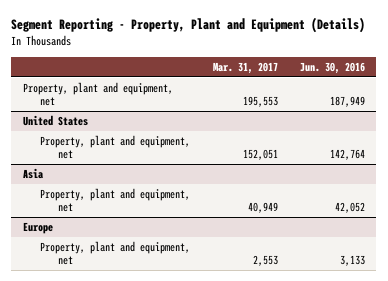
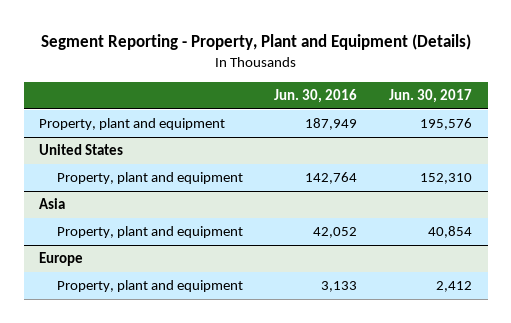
[212,61,278,74] Mar. 31, 2017 -> none
none -> [388,89,472,104] Jun. 30, 2017
[22,82,173,107] Property, plant and equipment, net -> [39,118,226,131] Property, plant and equipment
[40,135,191,160] Property, plant and equipment, net -> [56,172,243,185] Property, plant and equipment
[40,188,191,213] Property, plant and equipment, net -> [56,226,243,239] Property, plant and equipment
[40,241,191,266] Property, plant and equipment, net -> [56,280,243,293] Property, plant and equipment

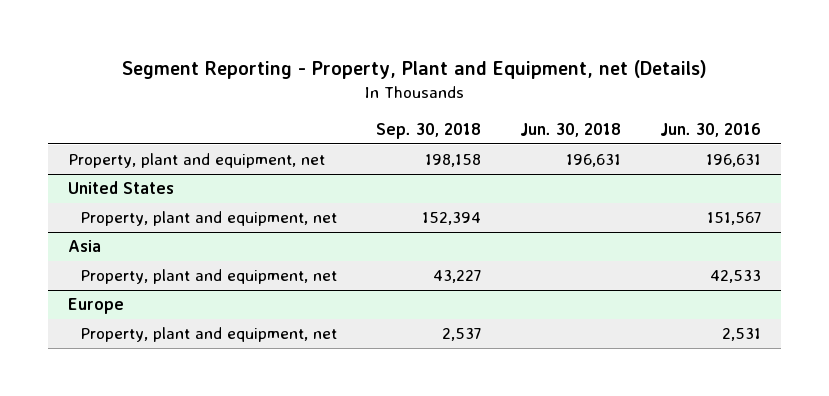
[40,33,471,50] Segment Reporting - Property, Plant and Equipment (Details) -> [121,59,707,79] Segment Reporting - Property, Plant and Equipment, net (Details)
[388,89,472,104] Jun. 30, 2017 -> none
none -> [376,122,482,139] Sep. 30, 2018
none -> [520,122,622,137] Jun. 30, 2018
[39,118,226,131] Property, plant and equipment -> [67,153,325,169] Property, plant and equipment, net
[305,118,358,131] 187,949 -> [706,154,762,168] 196,631
[56,172,243,185] Property, plant and equipment -> [80,211,338,227] Property, plant and equipment, net
[305,172,358,185] 142,764 -> [707,212,762,226] 151,567
[56,226,243,239] Property, plant and equipment -> [80,269,338,285] Property, plant and equipment, net
[313,227,358,239] 42,052 -> [710,270,762,284] 42,533
[56,280,243,293] Property, plant and equipment -> [80,327,338,343] Property, plant and equipment, net
[321,281,358,293] 3,133 -> [722,328,762,342] 2,531

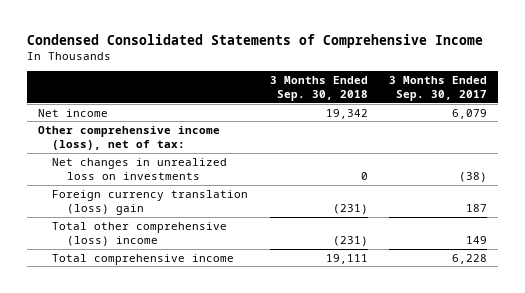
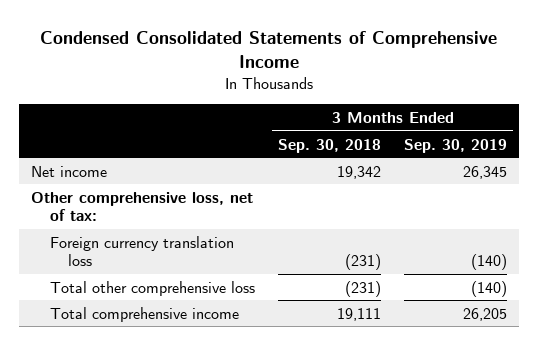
[389,75,488,102] 3 Months Ended Sep. 30, 2017 -> none
none -> [404,138,508,153] Sep. 30, 2019
[52,157,228,181] Net changes in unrealized loss on investments -> none
[38,125,221,151] Other comprehensive income (loss), net of tax: -> [31,191,254,222] Other comprehensive loss, net of tax:
[52,189,249,216] Foreign currency translation (loss) gain -> [49,235,234,267] Foreign currency translation loss
[52,221,228,247] Total other comprehensive (loss) income -> [49,280,255,296] Total other comprehensive loss

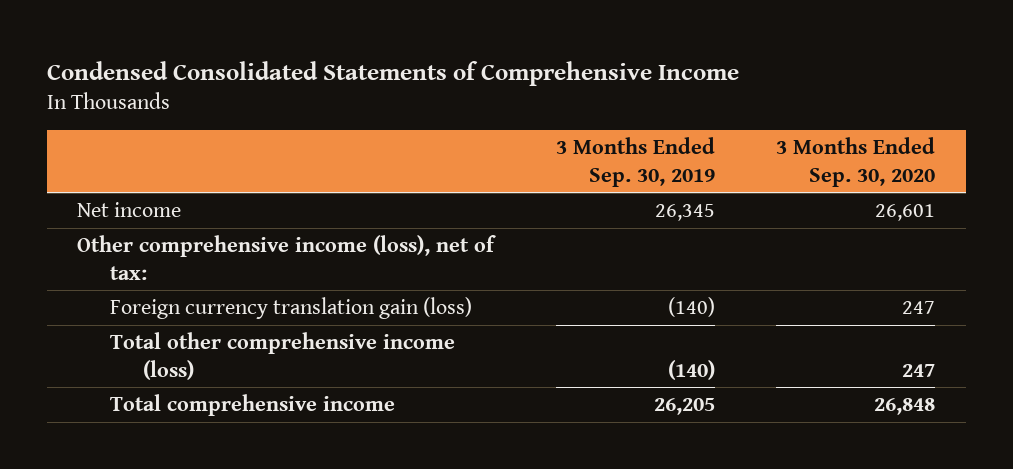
[278,138,382,153] Sep. 30, 2018 -> none
none -> [776,137,936,187] 3 Months Ended Sep. 30, 2020
[31,191,254,222] Other comprehensive loss, net of tax: -> [77,234,497,280] Other comprehensive income (loss), net of tax:
[49,235,234,267] Foreign currency translation loss -> [110,296,473,319] Foreign currency translation gain (loss)
[49,280,255,296] Total other comprehensive loss -> [110,331,456,380] Total other comprehensive income (loss)

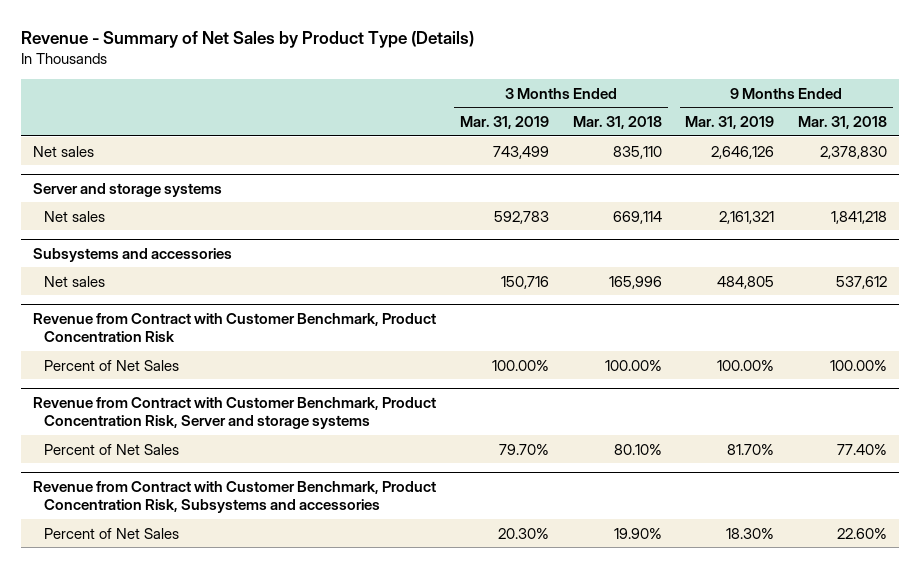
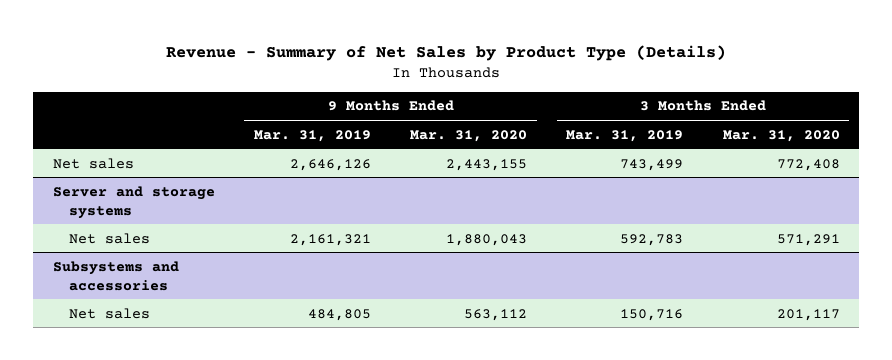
[572,115,662,129] Mar. 31, 2018 -> none
[798,115,888,129] Mar. 31, 2018 -> none
none -> [410,129,528,142] Mar. 31, 2020
none -> [722,129,840,142] Mar. 31, 2020
[33,312,437,343] Revenue from Contract with Customer Benchmark, Product Concentration Risk -> none
[44,359,180,371] Percent of Net Sales -> none
[33,396,437,430] Revenue from Contract with Customer Benchmark, Product Concentration Risk, Server and storage systems -> none
[44,443,180,455] Percent of Net Sales -> none
[33,480,437,514] Revenue from Contract with Customer Benchmark, Product Concentration Risk, Subsystems and accessories -> none
[44,527,180,539] Percent of Net Sales -> none

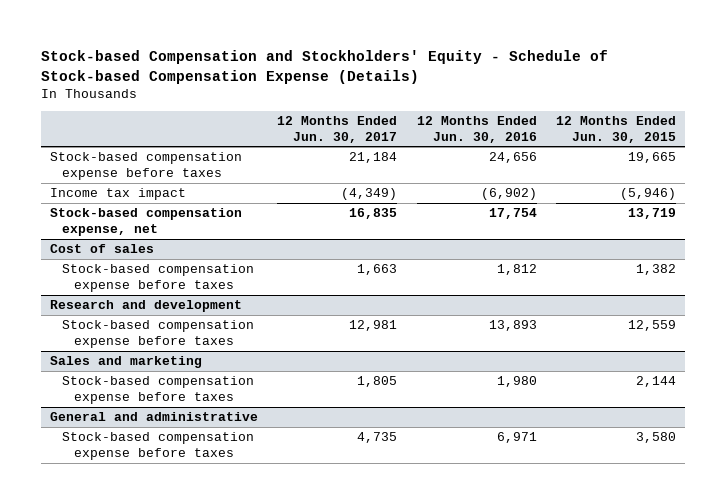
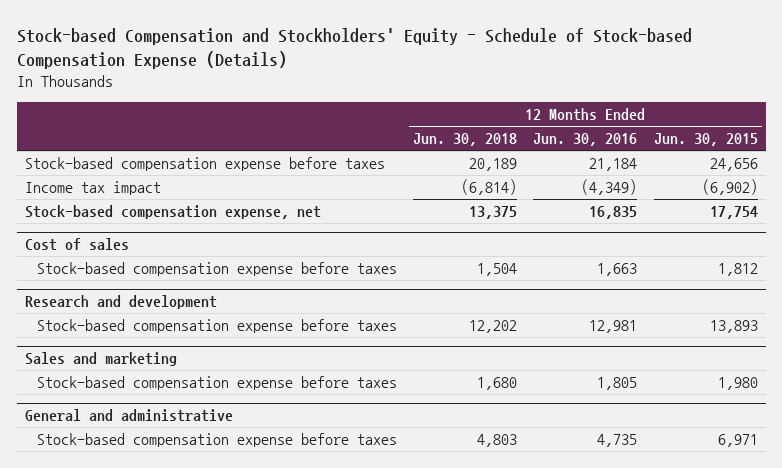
[277,115,398,143] 12 Months Ended Jun. 30, 2017 -> none
none -> [412,133,517,147] Jun. 30, 2018
[488,152,537,164] 24,656 -> [589,158,638,172] 21,184
[627,152,676,164] 19,665 -> [709,158,758,172] 24,656
[480,188,537,201] (6,902) -> [581,179,638,196] (4,349)
[619,188,676,201] (5,946) -> [701,179,758,196] (6,902)
[488,208,537,220] 17,754 -> [589,206,638,220] 16,835
[627,208,676,220] 13,719 -> [709,206,758,220] 17,754
[496,264,537,276] 1,812 -> [597,263,638,277] 1,663
[635,264,676,276] 1,382 -> [717,263,758,277] 1,812
[488,320,537,332] 13,893 -> [589,320,638,334] 12,981
[627,320,676,332] 12,559 -> [709,320,758,334] 13,893
[496,376,537,388] 1,980 -> [597,377,638,391] 1,805
[635,376,676,388] 2,144 -> [717,377,758,391] 1,980
[496,432,537,444] 6,971 -> [597,434,638,448] 4,735
[635,432,676,444] 3,580 -> [717,434,758,448] 6,971

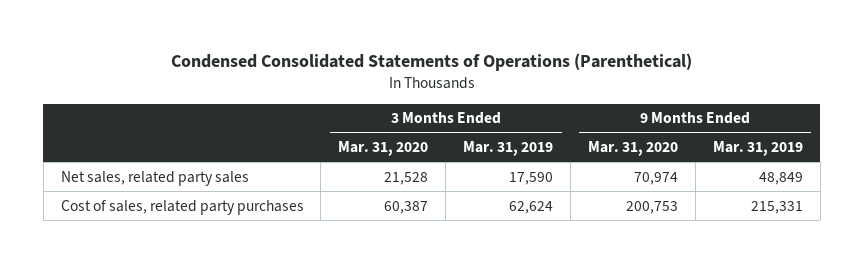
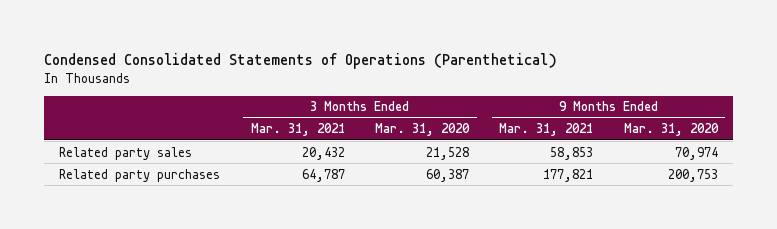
[463,141,554,157] Mar. 31, 2019 -> none
[712,141,803,157] Mar. 31, 2019 -> none
none -> [250,123,345,137] Mar. 31, 2021
none -> [499,123,594,137] Mar. 31, 2021
[60,170,249,186] Net sales, related party sales -> [59,146,193,160] Related party sales
[60,199,304,215] Cost of sales, related party purchases -> [59,168,221,182] Related party purchases

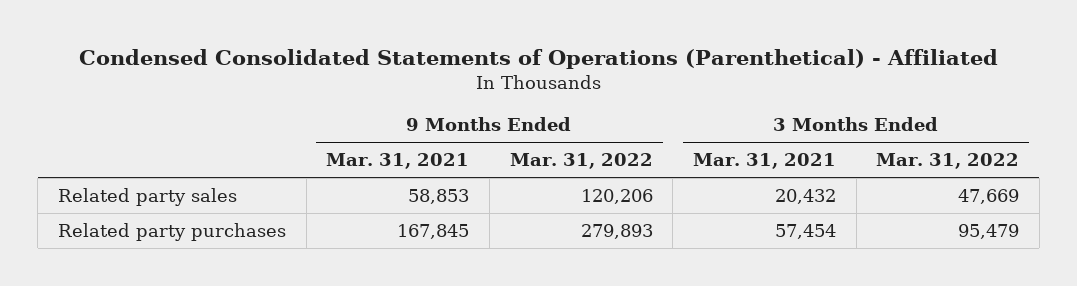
[44,52,558,69] Condensed Consolidated Statements of Operations (Parenthetical) -> [78,49,998,70] Condensed Consolidated Statements of Operations (Parenthetical) - Affiliated
[375,123,471,137] Mar. 31, 2020 -> none
[623,123,719,137] Mar. 31, 2020 -> none
none -> [509,153,653,170] Mar. 31, 2022
none -> [876,153,1020,170] Mar. 31, 2022
[301,168,345,182] 64,787 -> [774,224,836,240] 57,454
[543,168,594,182] 177,821 -> [397,224,470,240] 167,845

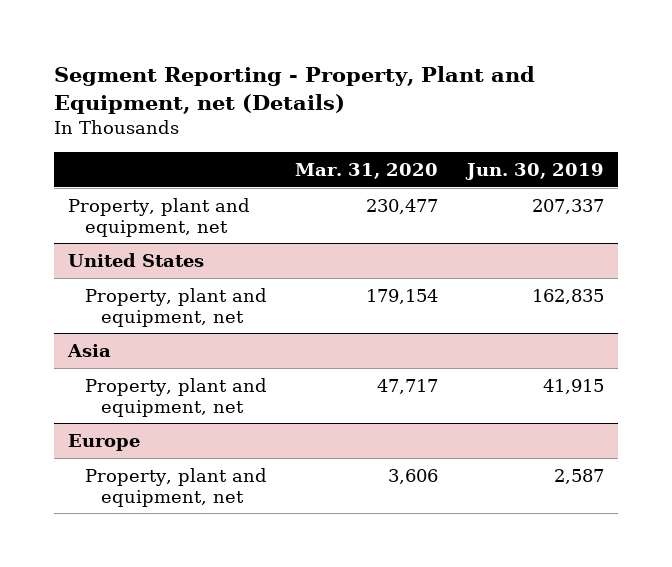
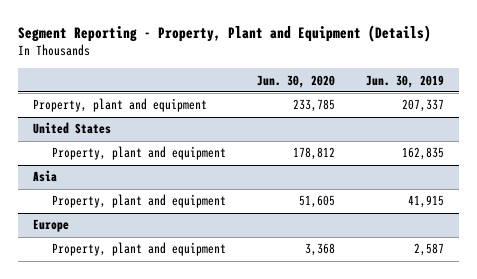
[53,65,535,114] Segment Reporting - Property, Plant and Equipment, net (Details) -> [17,24,431,42] Segment Reporting - Property, Plant and Equipment (Details)
[295,162,439,179] Mar. 31, 2020 -> none
none -> [256,74,335,88] Jun. 30, 2020
[67,197,250,237] Property, plant and equipment, net -> [32,98,207,113] Property, plant and equipment
[84,287,267,327] Property, plant and equipment, net -> [52,146,227,161] Property, plant and equipment
[84,377,267,417] Property, plant and equipment, net -> [52,194,227,209] Property, plant and equipment
[84,467,267,507] Property, plant and equipment, net -> [52,242,227,257] Property, plant and equipment

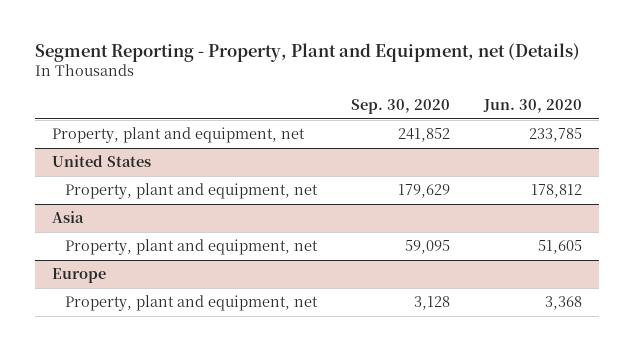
[17,24,431,42] Segment Reporting - Property, Plant and Equipment (Details) -> [34,42,580,62] Segment Reporting - Property, Plant and Equipment, net (Details)
[365,74,444,88] Jun. 30, 2019 -> none
none -> [351,98,451,114] Sep. 30, 2020
[32,98,207,113] Property, plant and equipment -> [51,127,305,144] Property, plant and equipment, net
[52,146,227,161] Property, plant and equipment -> [64,183,318,200] Property, plant and equipment, net
[52,194,227,209] Property, plant and equipment -> [64,239,318,256] Property, plant and equipment, net
[52,242,227,257] Property, plant and equipment -> [64,295,318,312] Property, plant and equipment, net

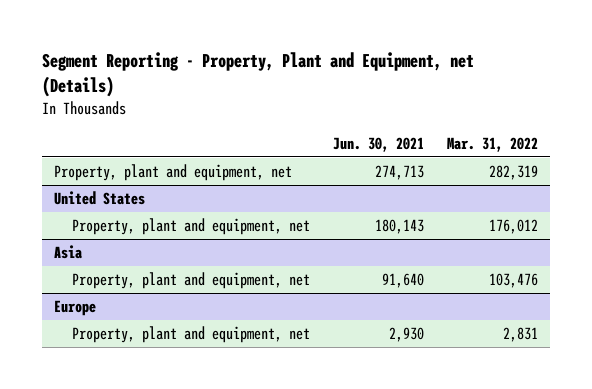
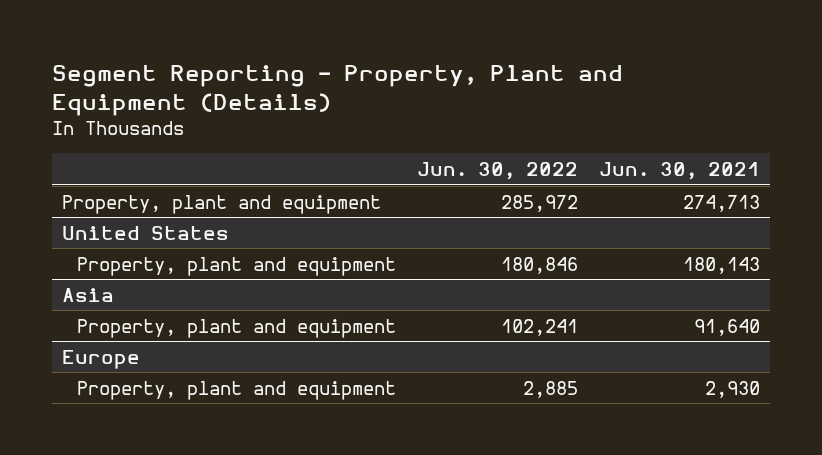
[42,52,475,98] Segment Reporting - Property, Plant and Equipment, net (Details) -> [51,64,623,116] Segment Reporting - Property, Plant and Equipment (Details)
[447,137,539,153] Mar. 31, 2022 -> none
none -> [416,162,578,181] Jun. 30, 2022
[53,163,292,181] Property, plant and equipment, net -> [62,194,382,214] Property, plant and equipment
[72,217,311,235] Property, plant and equipment, net -> [76,256,396,276] Property, plant and equipment
[72,271,311,289] Property, plant and equipment, net -> [76,318,396,338] Property, plant and equipment
[72,325,311,343] Property, plant and equipment, net -> [76,380,396,400] Property, plant and equipment

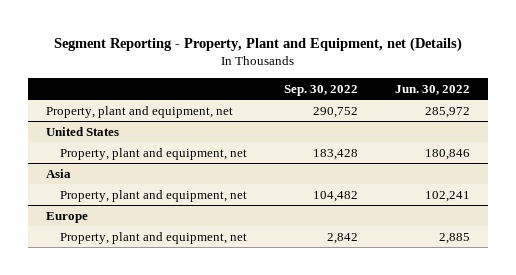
[51,64,623,116] Segment Reporting - Property, Plant and Equipment (Details) -> [53,36,462,52] Segment Reporting - Property, Plant and Equipment, net (Details)
[598,162,760,181] Jun. 30, 2021 -> none
none -> [283,84,358,96] Sep. 30, 2022
[62,194,382,214] Property, plant and equipment -> [46,105,234,118] Property, plant and equipment, net
[76,256,396,276] Property, plant and equipment -> [59,147,247,160] Property, plant and equipment, net
[76,318,396,338] Property, plant and equipment -> [59,189,247,202] Property, plant and equipment, net
[76,380,396,400] Property, plant and equipment -> [59,231,247,244] Property, plant and equipment, net

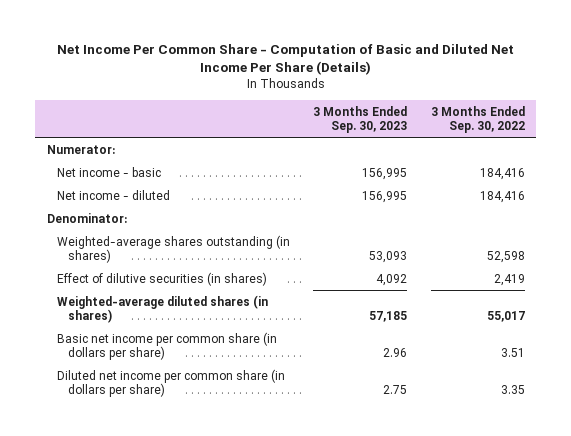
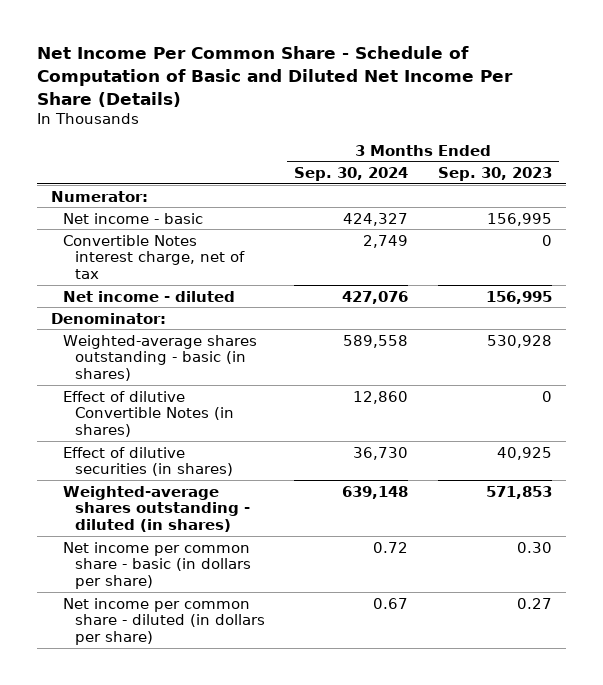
[56,43,514,76] Net Income Per Common Share - Computation of Basic and Diluted Net Income Per Share (Details) -> [36,46,513,107] Net Income Per Common Share - Schedule of Computation of Basic and Diluted Net Income Per Share (Details)
[430,105,525,134] 3 Months Ended Sep. 30, 2022 -> none
none -> [294,167,409,182] Sep. 30, 2024
none -> [63,234,246,280] Convertible Notes interest charge, net of tax
[57,234,291,264] Weighted-average shares outstanding (in shares) -> [63,334,258,382] Weighted-average shares outstanding - basic (in shares)
[369,251,408,264] 53,093 -> [486,334,552,348] 530,928
none -> [63,390,235,438] Effect of dilutive Convertible Notes (in shares)
[376,273,408,286] 4,092 -> [496,446,552,460] 40,925
[57,294,269,324] Weighted-average diluted shares (in shares) -> [63,485,251,533] Weighted-average shares outstanding - diluted (in shares)
[369,311,408,323] 57,185 -> [485,485,552,499] 571,853
[57,331,278,361] Basic net income per common share (in dollars per share) -> [63,541,252,590] Net income per common share - basic (in dollars per share)
[383,348,408,358] 2.96 -> [516,541,552,553] 0.30
[57,368,286,398] Diluted net income per common share (in dollars per share) -> [63,597,266,646] Net income per common share - diluted (in dollars per share)
[383,385,408,395] 2.75 -> [516,597,552,609] 0.27

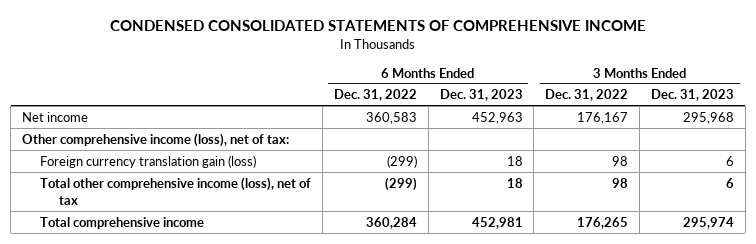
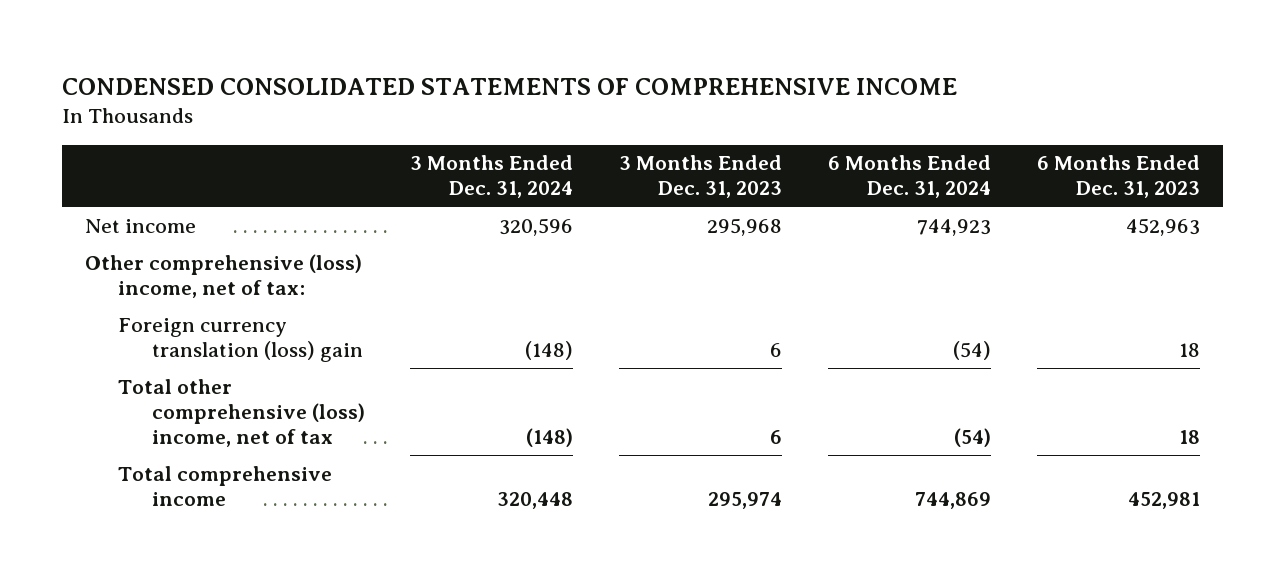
[334,89,418,102] Dec. 31, 2022 -> none
[545,89,629,102] Dec. 31, 2022 -> none
none -> [410,155,574,199] 3 Months Ended Dec. 31, 2024
none -> [828,155,992,199] 6 Months Ended Dec. 31, 2024
[22,132,290,147] Other comprehensive income (loss), net of tax: -> [84,253,362,298] Other comprehensive (loss) income, net of tax:
[40,154,257,168] Foreign currency translation gain (loss) -> [118,317,363,362] Foreign currency translation (loss) gain
[40,176,312,205] Total other comprehensive income (loss), net of tax -> [118,378,365,447] Total other comprehensive (loss) income, net of tax

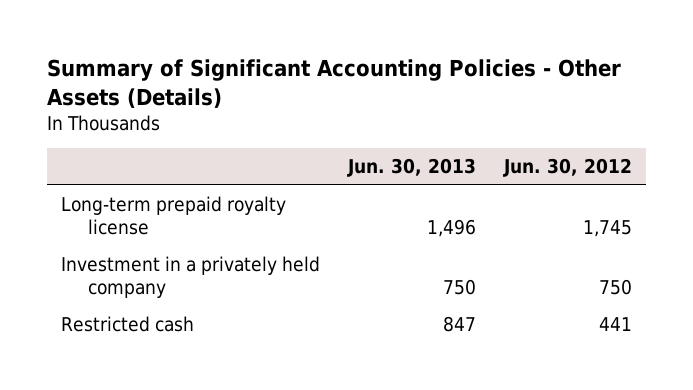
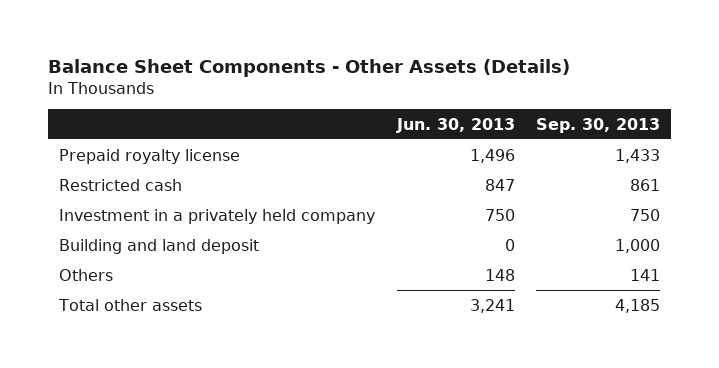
[47,58,622,108] Summary of Significant Accounting Policies - Other Assets (Details) -> [48,58,571,77] Balance Sheet Components - Other Assets (Details)
[503,158,633,178] Jun. 30, 2012 -> none
none -> [536,117,661,133] Sep. 30, 2013
[61,196,287,236] Long-term prepaid royalty license -> [59,148,241,164] Prepaid royalty license
[61,256,321,299] Investment in a privately held company -> [59,208,376,224] Investment in a privately held company
none -> [59,238,260,254] Building and land deposit
none -> [59,268,114,281] Others
none -> [58,298,203,311] Total other assets

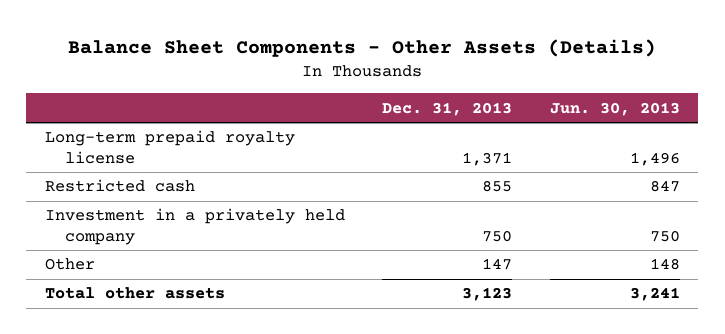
[536,117,661,133] Sep. 30, 2013 -> none
none -> [382,101,513,116] Dec. 31, 2013
[59,148,241,164] Prepaid royalty license -> [44,130,295,164] Long-term prepaid royalty license
[59,238,260,254] Building and land deposit -> none
[59,268,114,281] Others -> [44,258,95,271] Other

